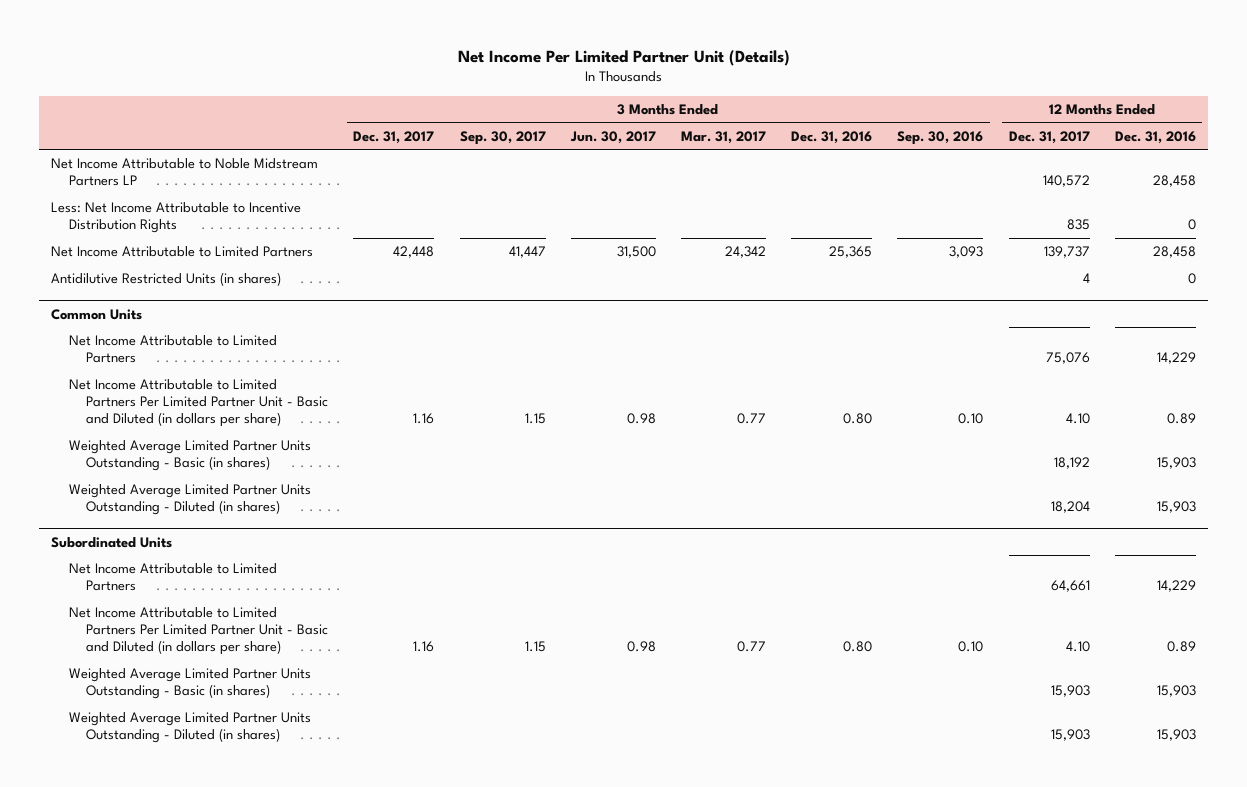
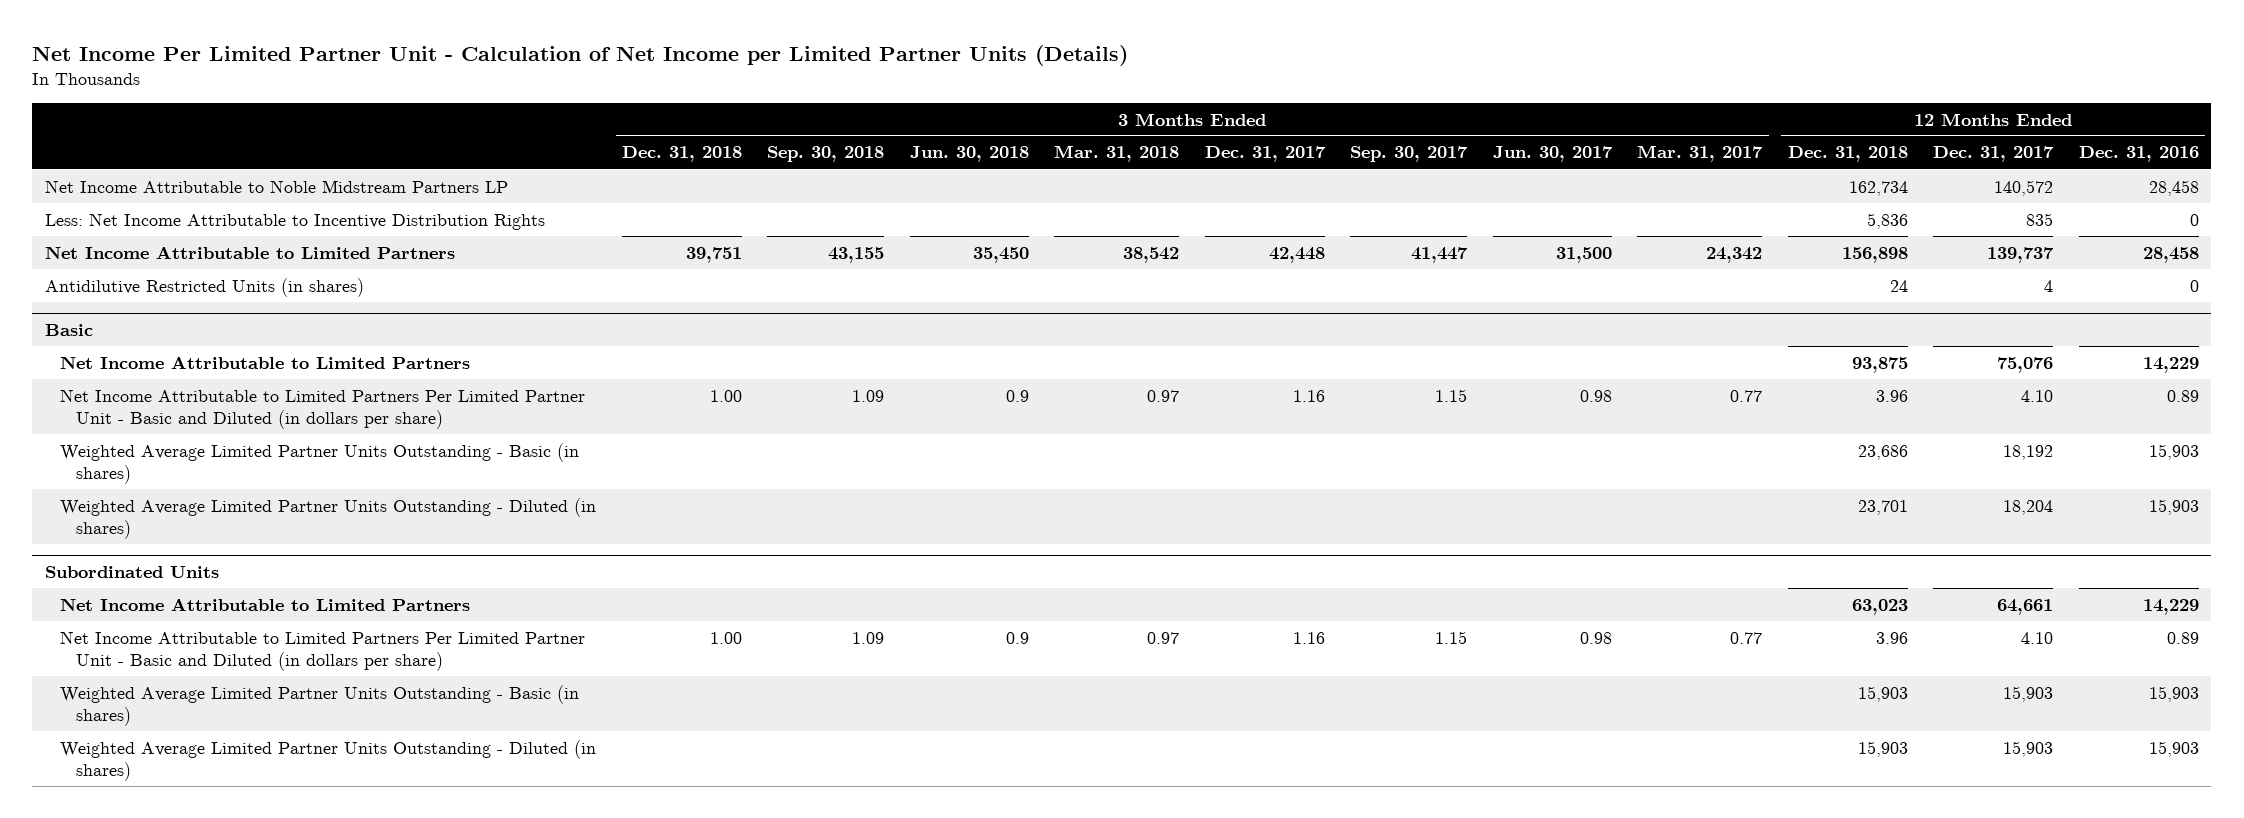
[457,49,790,66] Net Income Per Limited Partner Unit (Details) -> [32,44,1129,66] Net Income Per Limited Partner Unit - Calculation of Net Income per Limited Partner Units (Details)
[791,130,873,144] Dec. 31, 2016 -> none
[897,130,984,145] Sep. 30, 2016 -> none
none -> [621,146,742,163] Dec. 31, 2018
none -> [767,146,885,163] Sep. 30, 2018
none -> [909,146,1029,163] Jun. 30, 2018
none -> [1054,145,1180,163] Mar. 31, 2018
none -> [1787,146,1908,163] Dec. 31, 2018
[51,308,143,320] Common Units -> [45,323,94,336] Basic

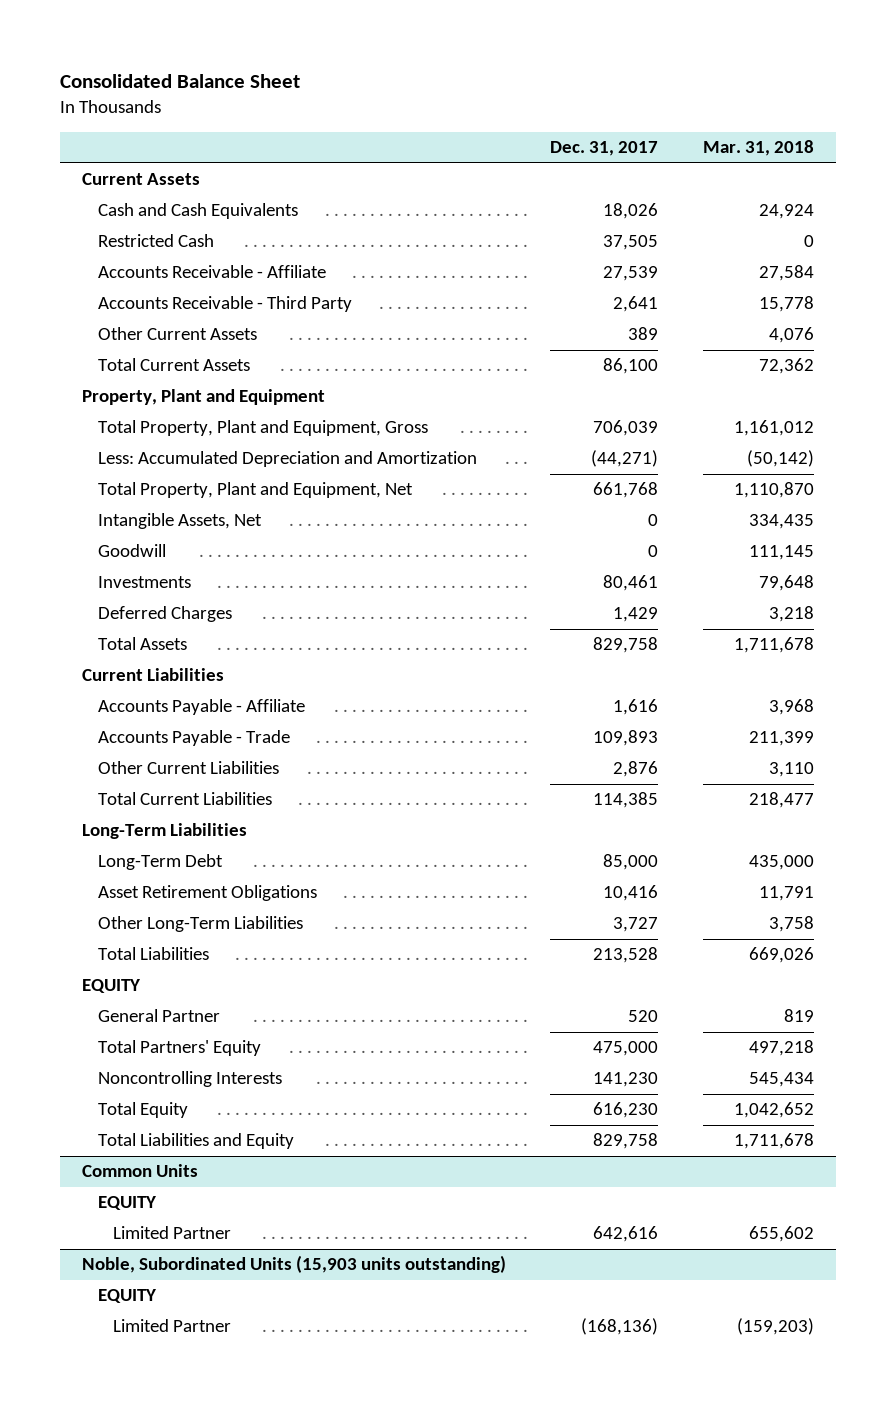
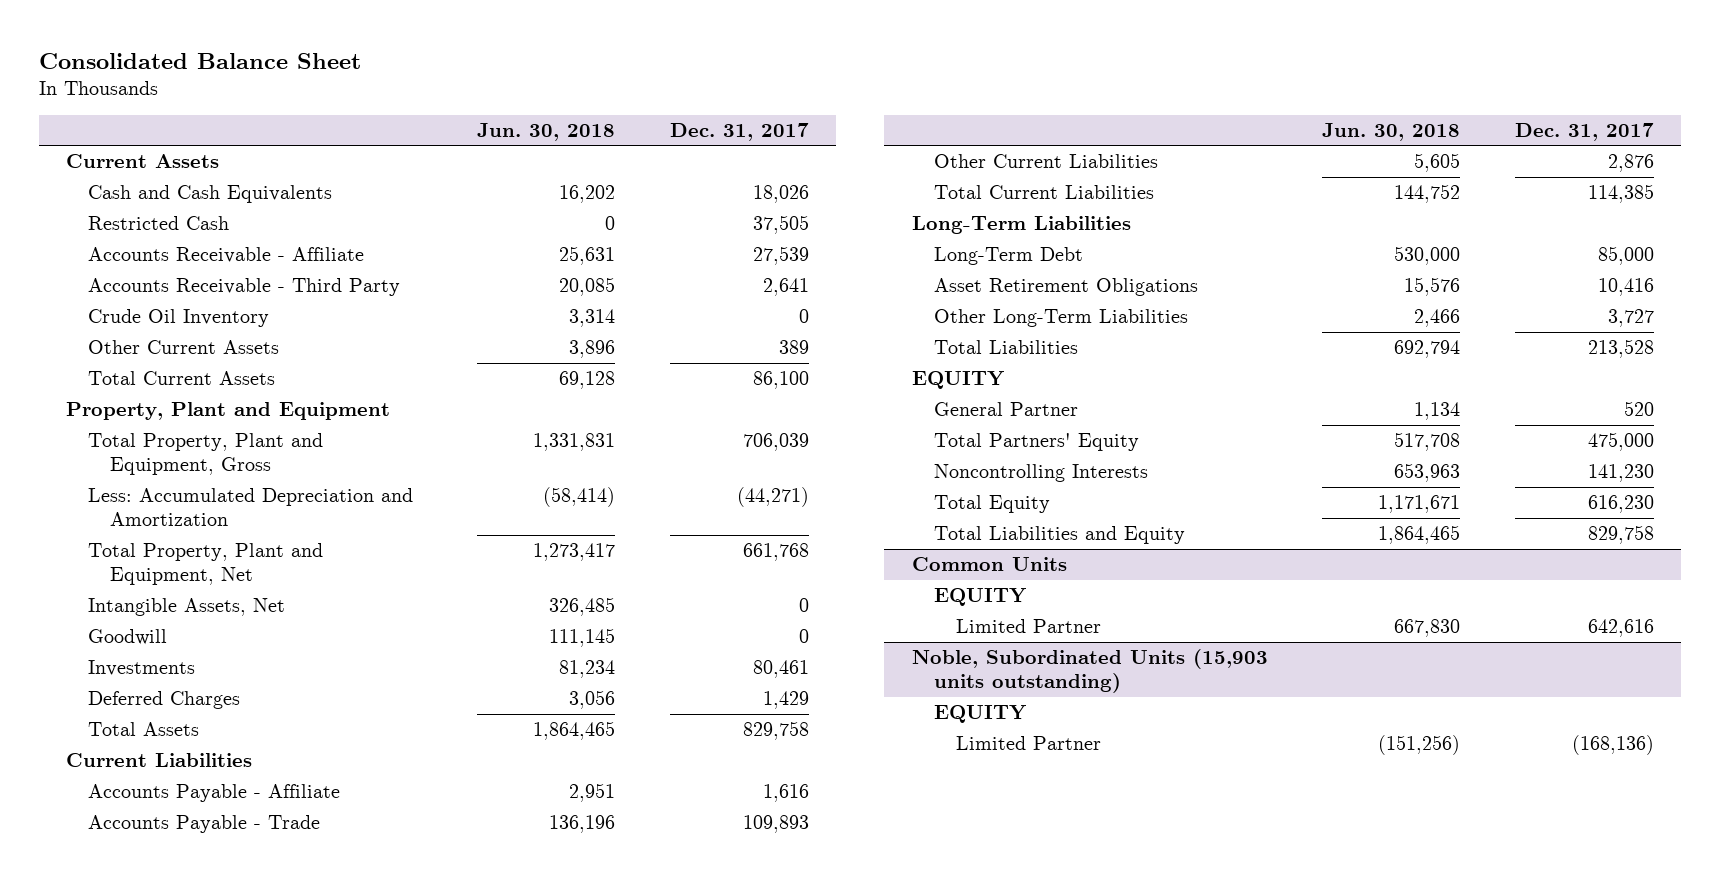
[702,140,814,157] Mar. 31, 2018 -> none
none -> [476,122,615,141] Jun. 30, 2018
none -> [88,309,270,328] Crude Oil Inventory

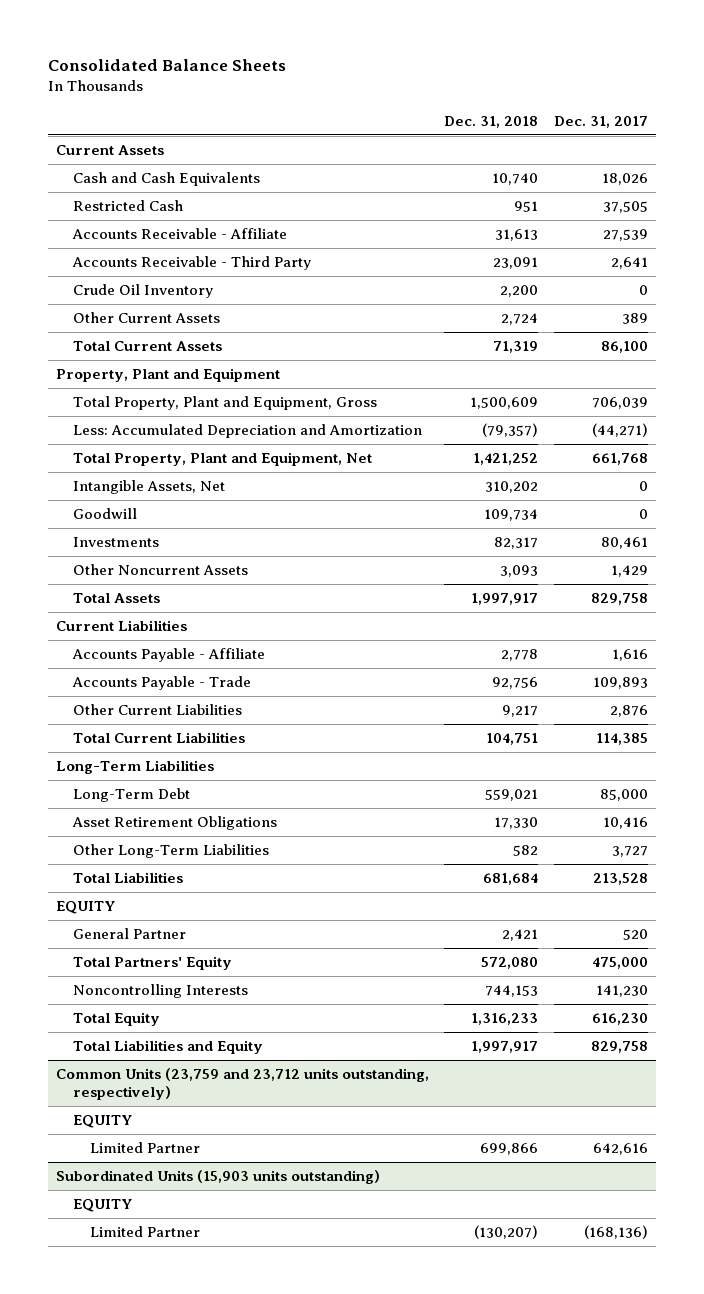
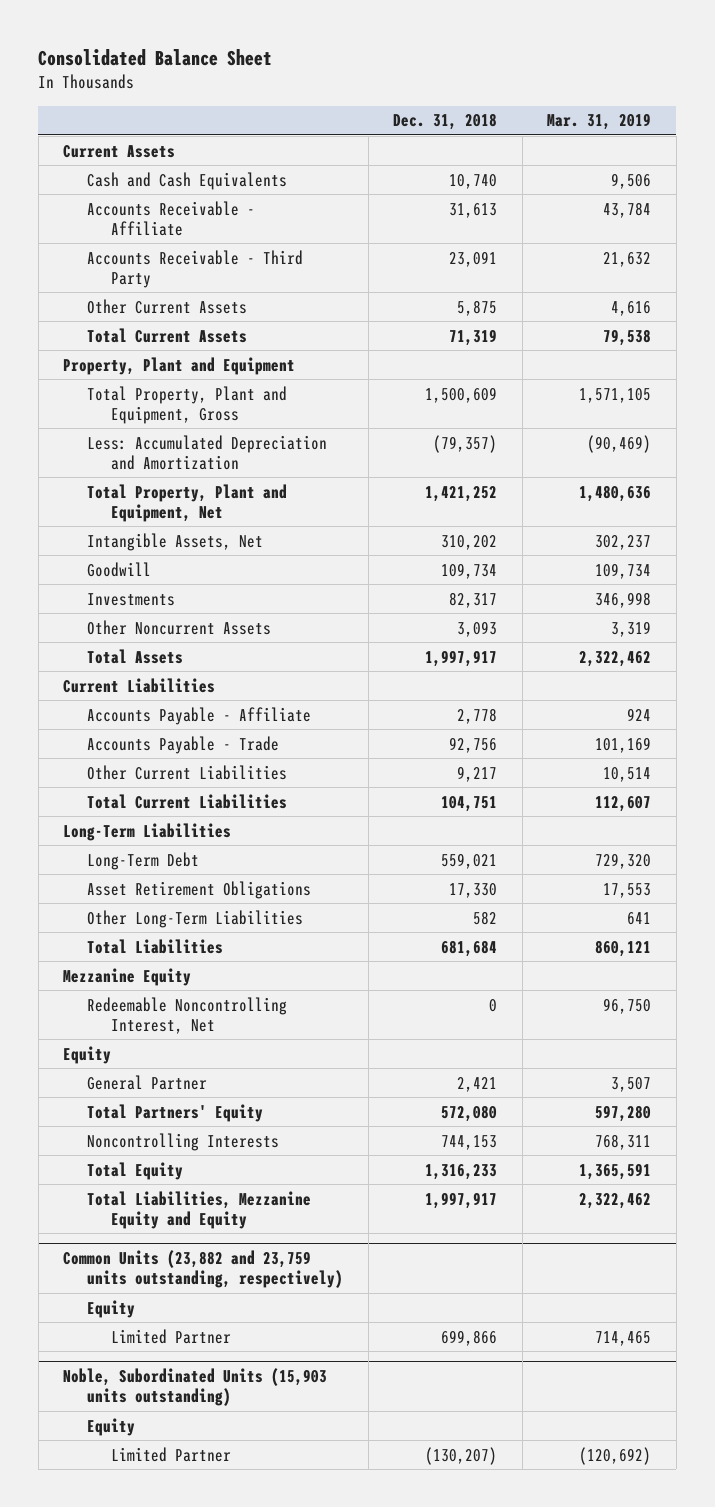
[48,59,287,72] Consolidated Balance Sheets -> [38,49,273,67] Consolidated Balance Sheet
[553,115,648,128] Dec. 31, 2017 -> none
none -> [547,113,652,131] Mar. 31, 2019
[72,200,183,212] Restricted Cash -> none
[72,284,213,299] Crude Oil Inventory -> none
[501,313,539,326] 2,724 -> [457,299,498,316] 5,875
none -> [63,967,192,986] Mezzanine Equity
none -> [87,996,288,1034] Redeemable Noncontrolling Interest, Net
[55,901,115,915] EQUITY -> [63,1045,112,1064] Equity
[72,1040,263,1055] Total Liabilities and Equity -> [87,1190,312,1229] Total Liabilities, Mezzanine Equity and Equity
[55,1068,429,1100] Common Units (23,759 and 23,712 units outstanding, respectively) -> [63,1249,344,1288] Common Units (23,882 and 23,759 units outstanding, respectively)
[72,1115,132,1129] EQUITY -> [87,1299,136,1318] Equity
[55,1170,380,1185] Subordinated Units (15,903 units outstanding) -> [63,1367,328,1406] Noble, Subordinated Units (15,903 units outstanding)
[72,1199,132,1213] EQUITY -> [87,1417,136,1436] Equity

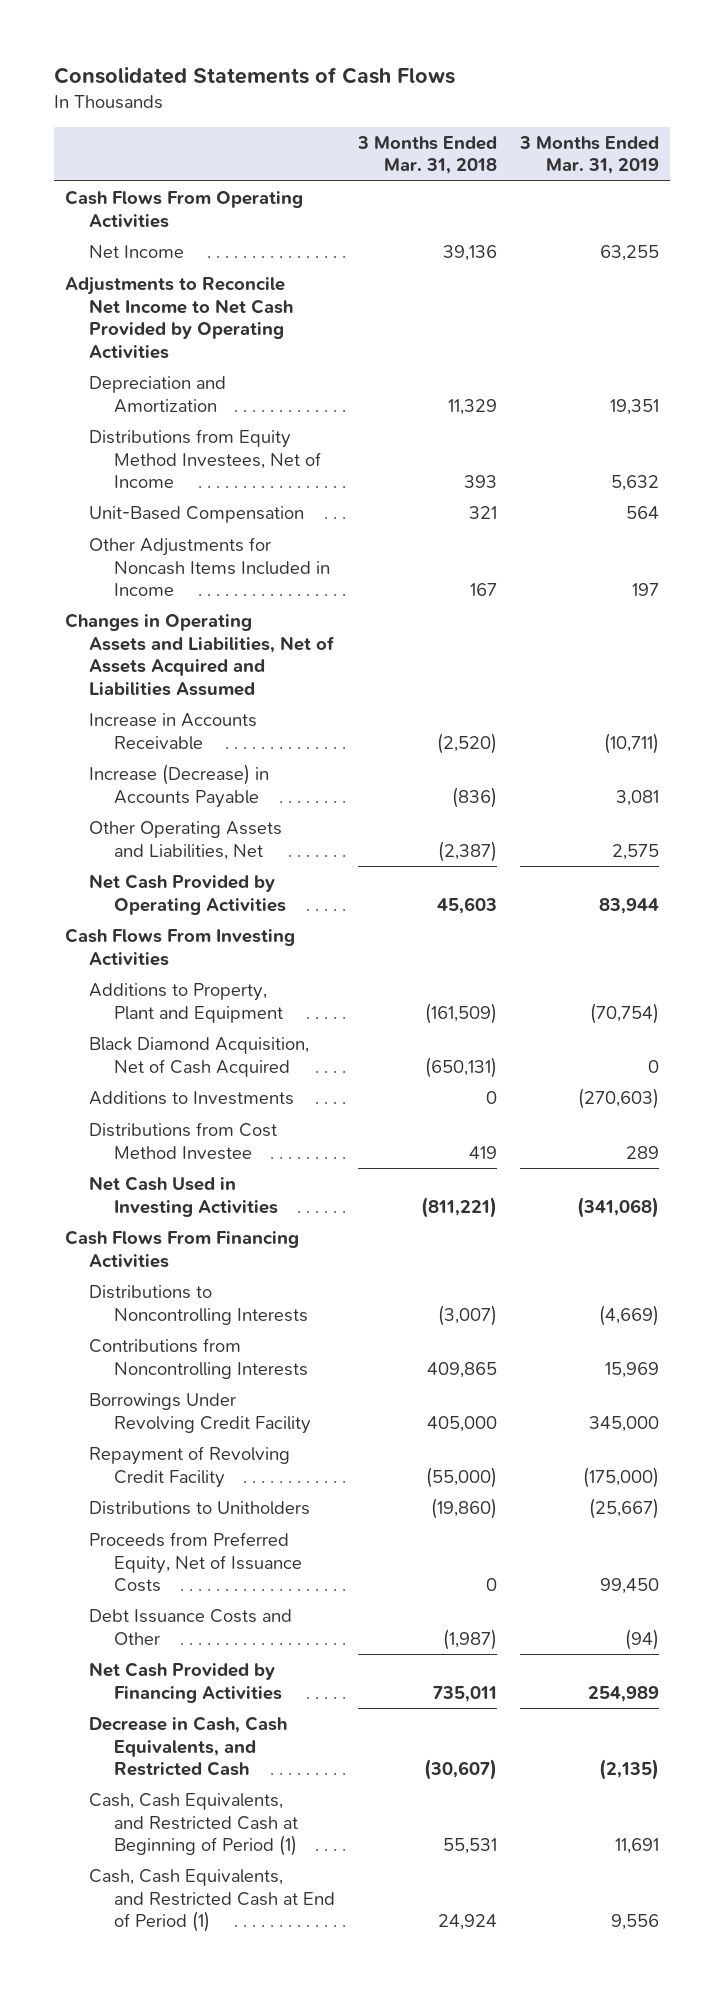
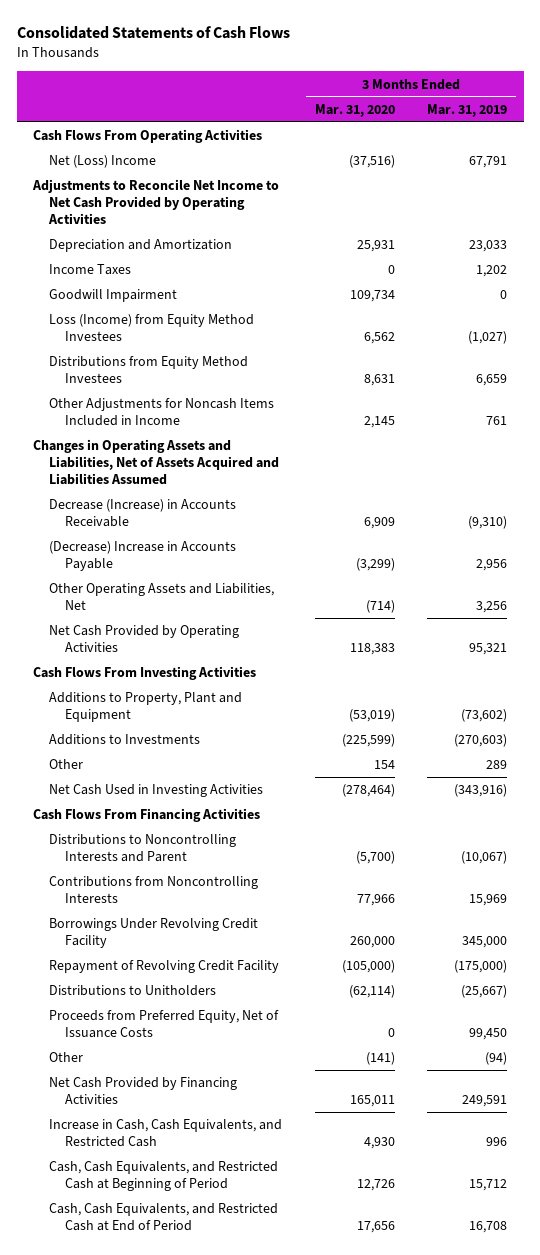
[356,135,497,175] 3 Months Ended Mar. 31, 2018 -> none
none -> [314,103,395,117] Mar. 31, 2020
[89,245,185,259] Net Income -> [48,155,156,169] Net (Loss) Income
[599,245,659,262] 63,255 -> [469,156,508,169] 67,791
[89,506,305,524] Unit-Based Compensation -> none
[609,398,659,415] 19,351 -> [469,240,508,253] 23,033
none -> [48,264,131,276] Income Taxes
none -> [48,289,177,303] Goodwill Impairment
[89,429,322,489] Distributions from Equity Method Investees, Net of Income -> [48,314,254,342] Loss (Income) from Equity Method Investees
[610,475,659,492] 5,632 -> [468,331,508,345] (1,027)
none -> [48,356,248,384] Distributions from Equity Method Investees
[631,583,659,597] 197 -> [486,416,508,426] 761
[89,713,258,750] Increase in Accounts Receivable -> [48,499,236,528] Decrease (Increase) in Accounts Receivable
[603,732,659,754] (10,711) -> [468,516,508,530] (9,310)
[89,764,270,808] Increase (Decrease) in Accounts Payable -> [48,541,236,572] (Decrease) Increase in Accounts Payable
[615,789,659,806] 3,081 -> [476,559,508,572] 2,956
[611,843,659,860] 2,575 -> [476,601,508,614] 3,256
[598,897,659,914] 83,944 -> [469,643,508,656] 95,321
[89,1037,310,1077] Black Diamond Acquisition, Net of Cash Acquired -> none
[589,1002,659,1024] (70,754) -> [461,709,508,723] (73,602)
[89,1122,278,1160] Distributions from Cost Method Investee -> [48,759,83,770] Other
[576,1196,659,1218] (341,068) -> [454,784,508,798] (343,916)
[89,1285,309,1325] Distributions to Noncontrolling Interests -> [48,834,236,863] Distributions to Noncontrolling Interests and Parent
[598,1304,659,1326] (4,669) -> [461,851,508,865] (10,067)
[89,1609,293,1645] Debt Issuance Costs and Other -> none
none -> [48,1052,83,1063] Other
[587,1685,659,1702] 254,989 -> [462,1095,508,1108] 249,591
[89,1716,288,1777] Decrease in Cash, Cash Equivalents, and Restricted Cash -> [48,1119,282,1148] Increase in Cash, Cash Equivalents, and Restricted Cash
[598,1759,659,1781] (2,135) -> [486,1137,508,1147] 996
[89,1793,299,1857] Cash, Cash Equivalents, and Restricted Cash at Beginning of Period (1) -> [48,1161,278,1192] Cash, Cash Equivalents, and Restricted Cash at Beginning of Period
[614,1838,659,1855] 11,691 -> [469,1179,508,1192] 15,712
[89,1869,336,1933] Cash, Cash Equivalents, and Restricted Cash at End of Period (1) -> [48,1203,278,1232] Cash, Cash Equivalents, and Restricted Cash at End of Period
[610,1914,659,1931] 9,556 -> [469,1221,508,1234] 16,708

